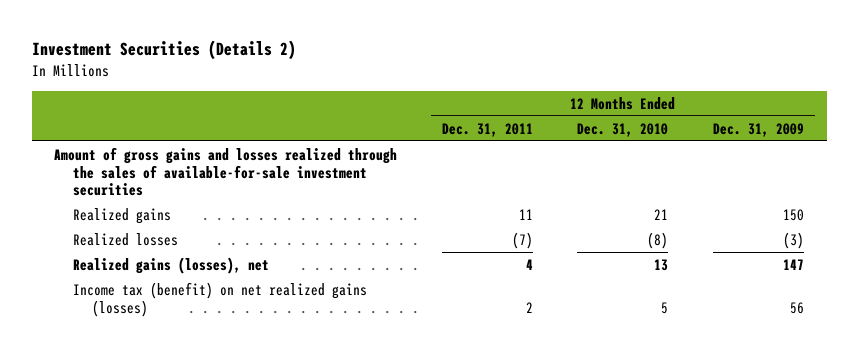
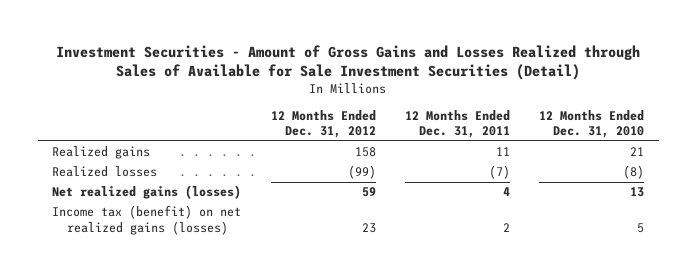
[31,40,296,61] Investment Securities (Details 2) -> [56,45,641,81] Investment Securities - Amount of Gross Gains and Losses Realized through Sales of Available for Sale Investment Securities (Detail)
[713,122,805,137] Dec. 31, 2009 -> none
none -> [270,109,376,139] 12 Months Ended Dec. 31, 2012
[53,146,397,197] Amount of gross gains and losses realized through the sales of available-for-sale investment securities -> none
[73,256,270,274] Realized gains (losses), net -> [52,185,242,200] Net realized gains (losses)

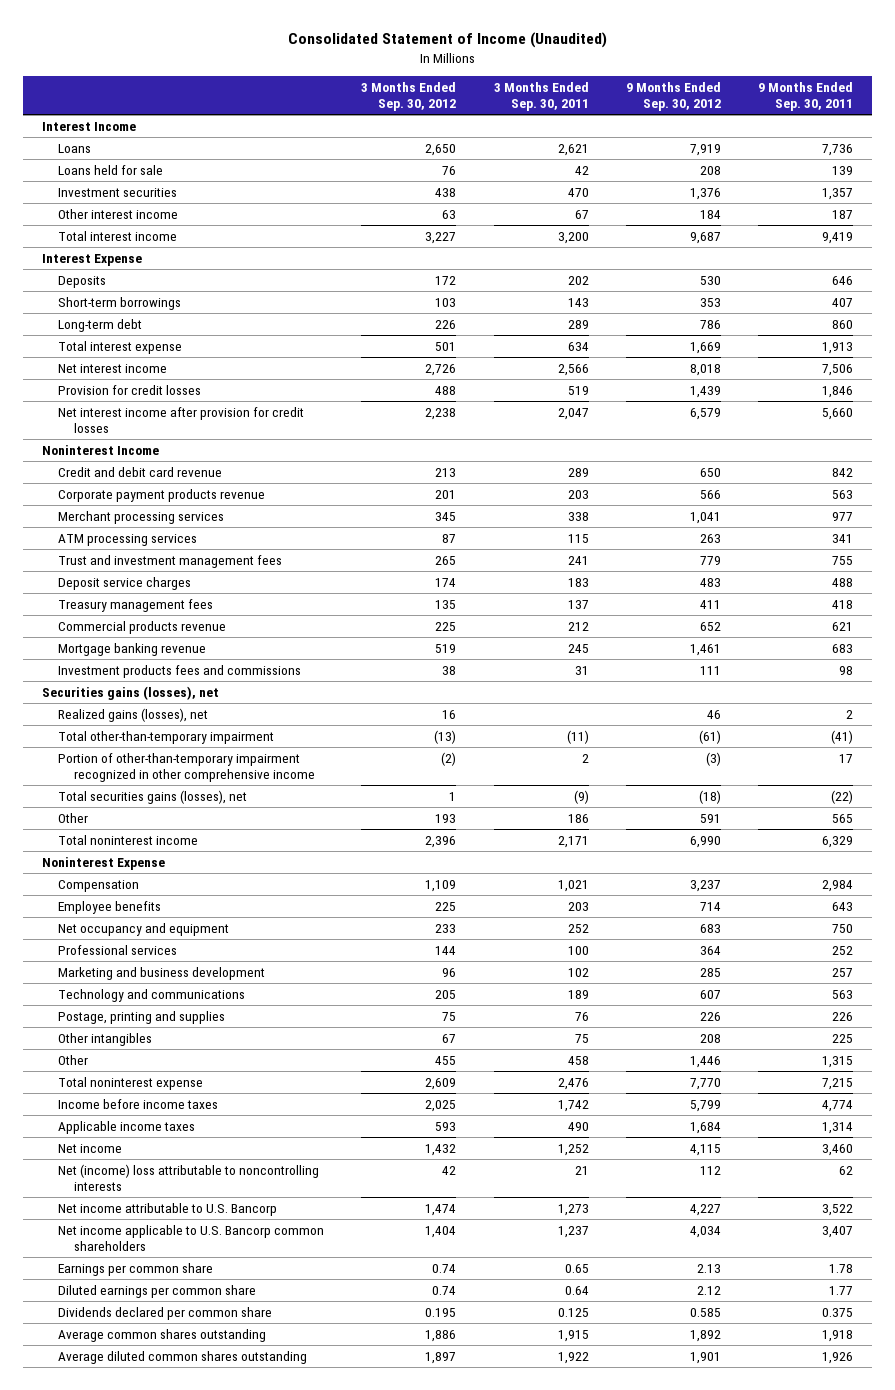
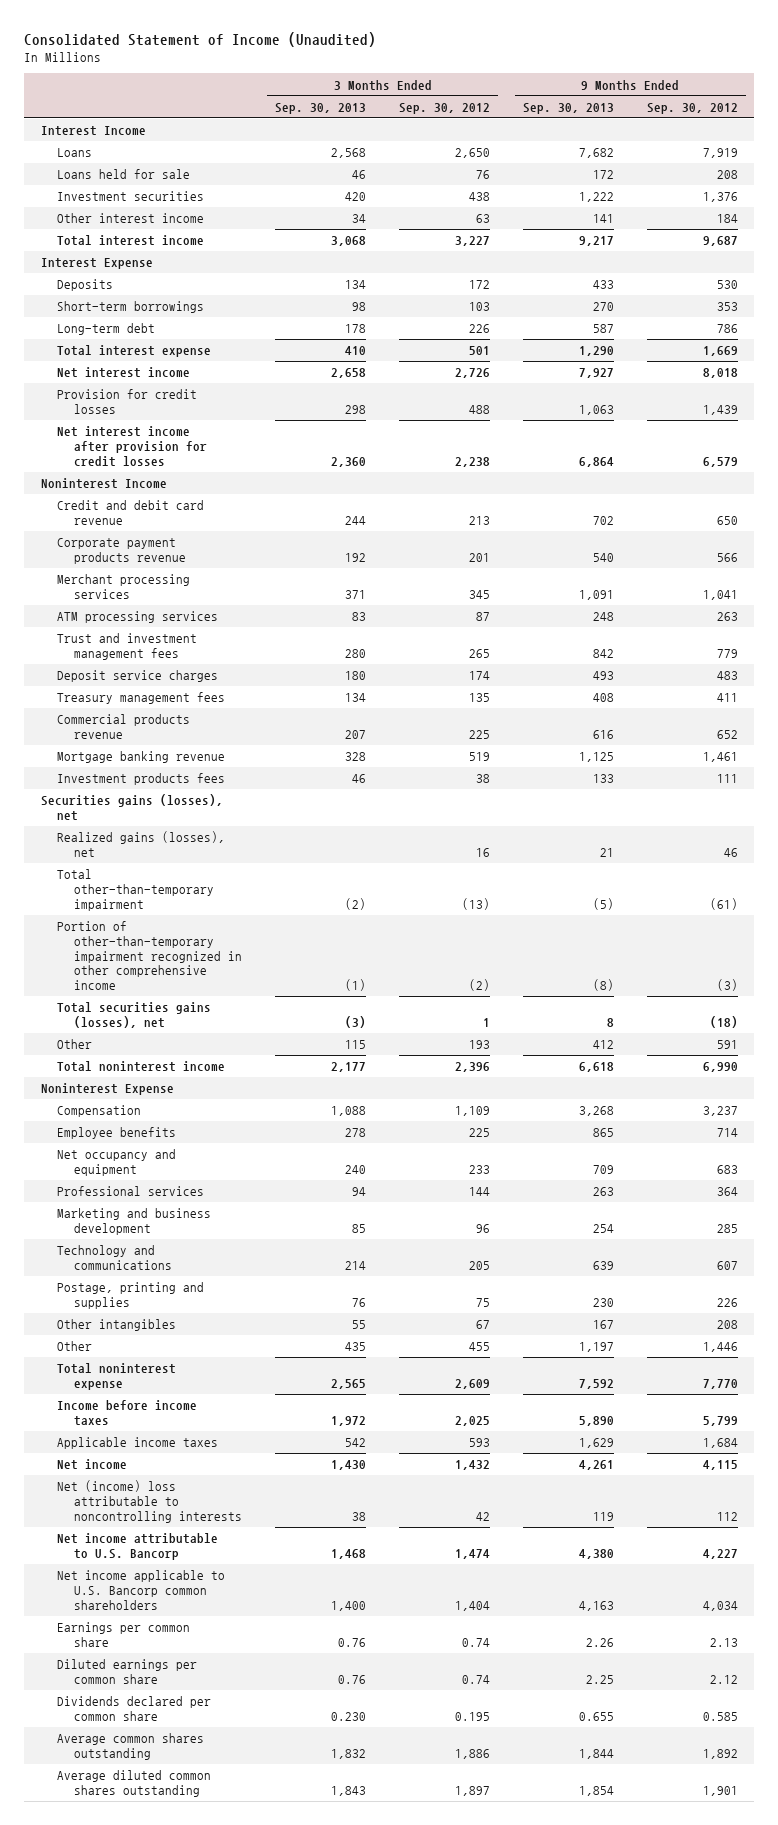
[493,81,589,112] 3 Months Ended Sep. 30, 2011 -> none
[758,81,854,112] 9 Months Ended Sep. 30, 2011 -> none
none -> [275,102,367,114] Sep. 30, 2013
none -> [522,102,614,114] Sep. 30, 2013
[57,664,301,678] Investment products fees and commissions -> [57,773,226,786] Investment products fees

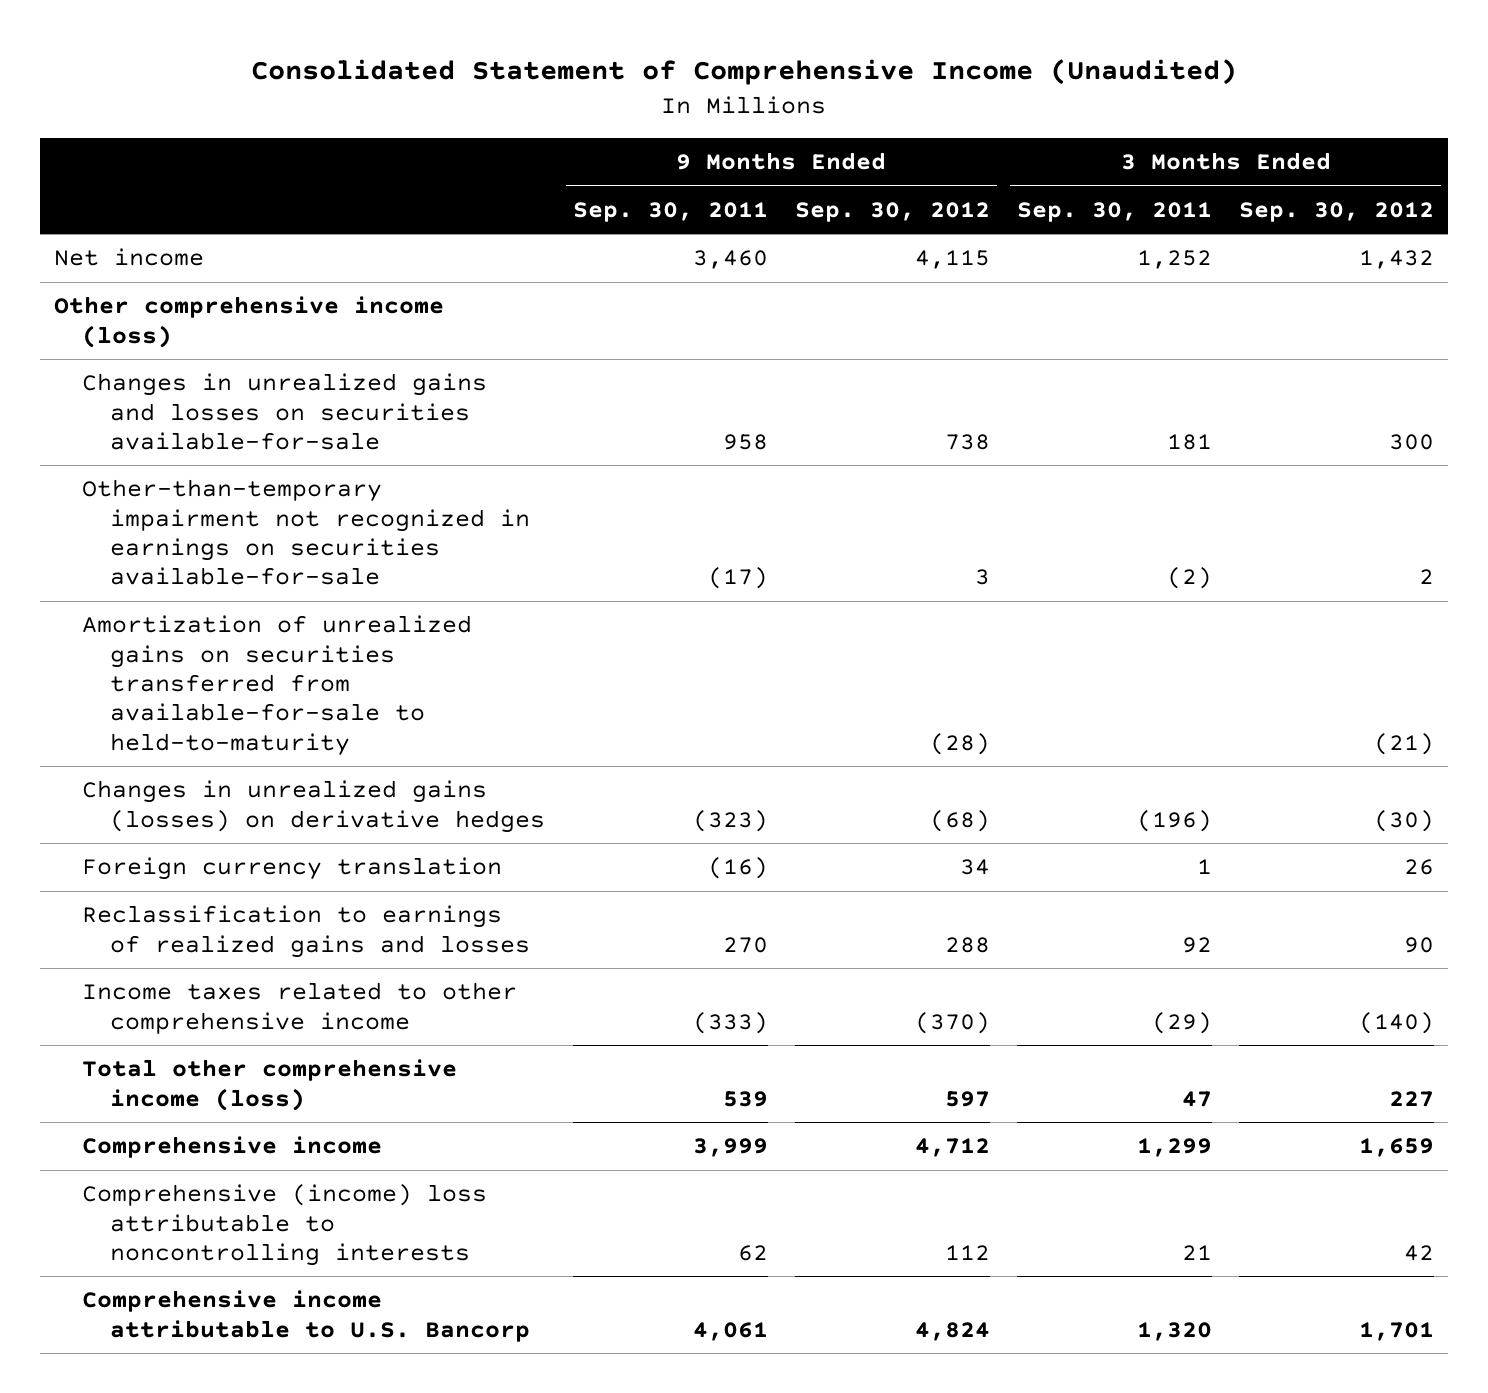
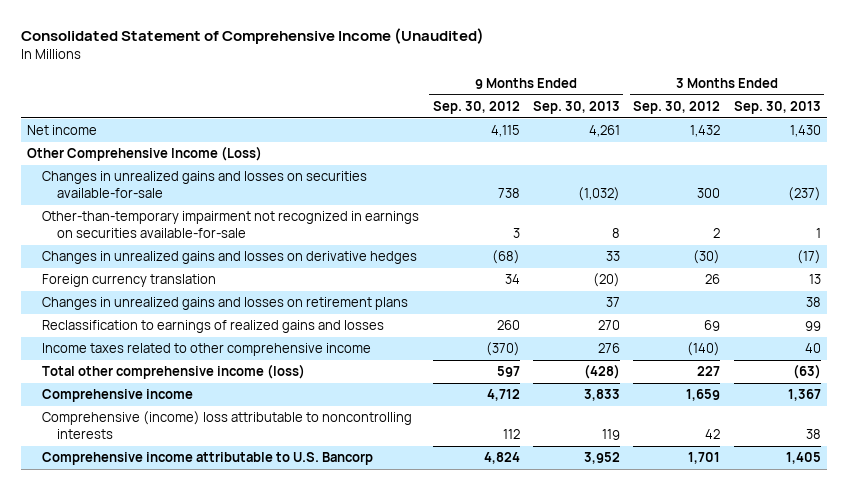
[572,201,768,222] Sep. 30, 2011 -> none
[1016,201,1212,222] Sep. 30, 2011 -> none
none -> [532,101,620,115] Sep. 30, 2013
none -> [733,101,821,115] Sep. 30, 2013
[53,296,444,348] Other comprehensive income (loss) -> [27,146,263,162] Other Comprehensive Income (Loss)
[81,615,472,756] Amortization of unrealized gains on securities transferred from available-for-sale to held-to-maturity -> none
[81,780,546,833] Changes in unrealized gains (losses) on derivative hedges -> [42,251,418,265] Changes in unrealized gains and losses on derivative hedges
none -> [42,297,409,311] Changes in unrealized gains and losses on retirement plans
[944,936,990,953] 288 -> [496,320,520,331] 260
[1404,936,1435,953] 90 -> [704,320,721,332] 69

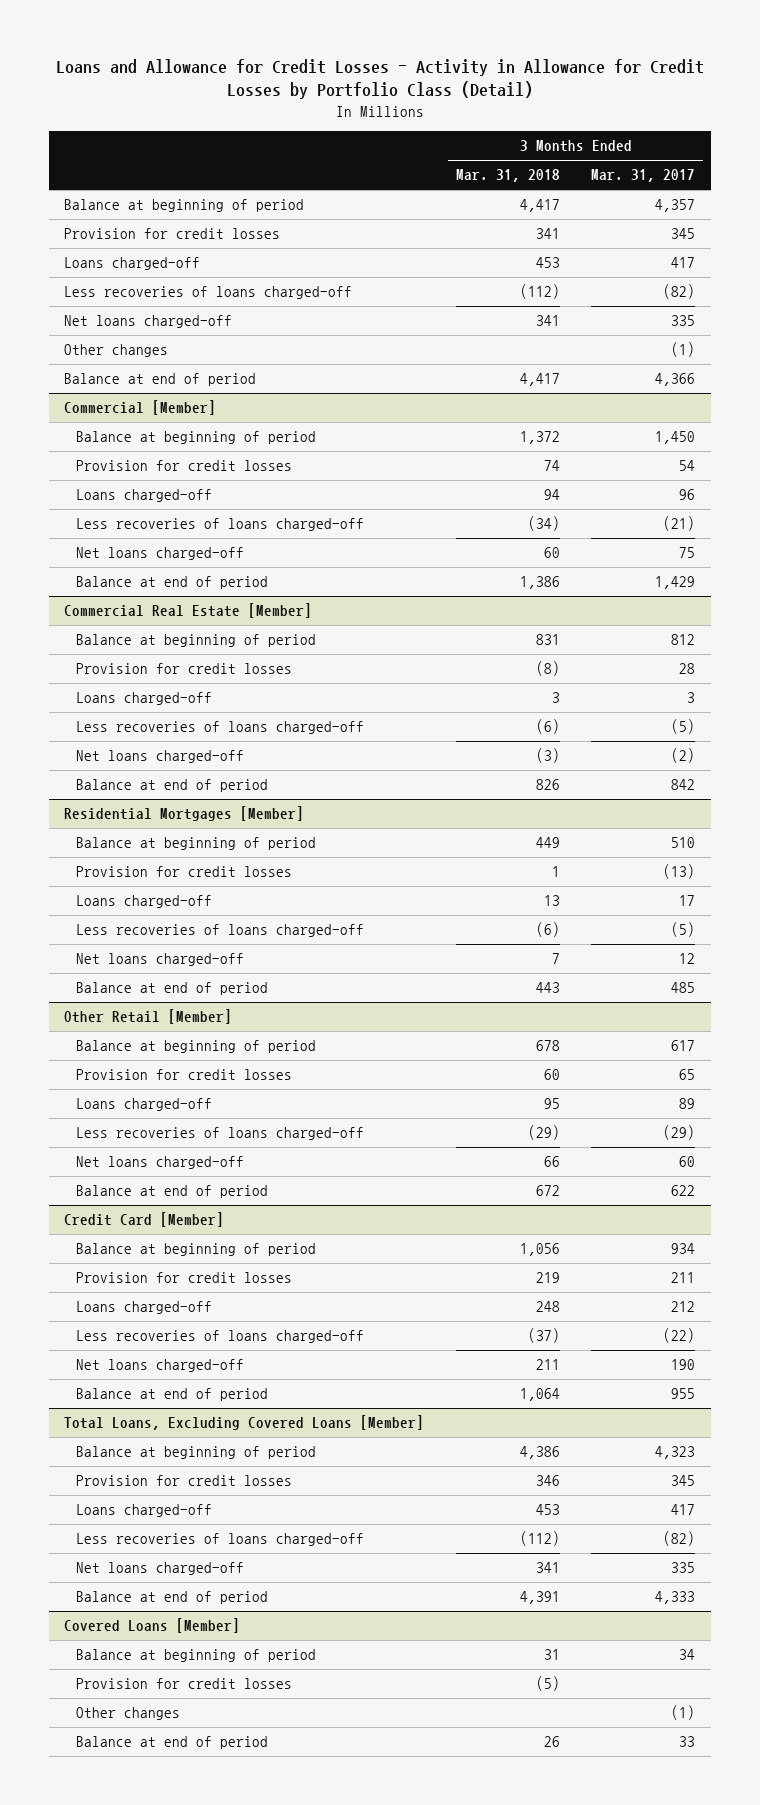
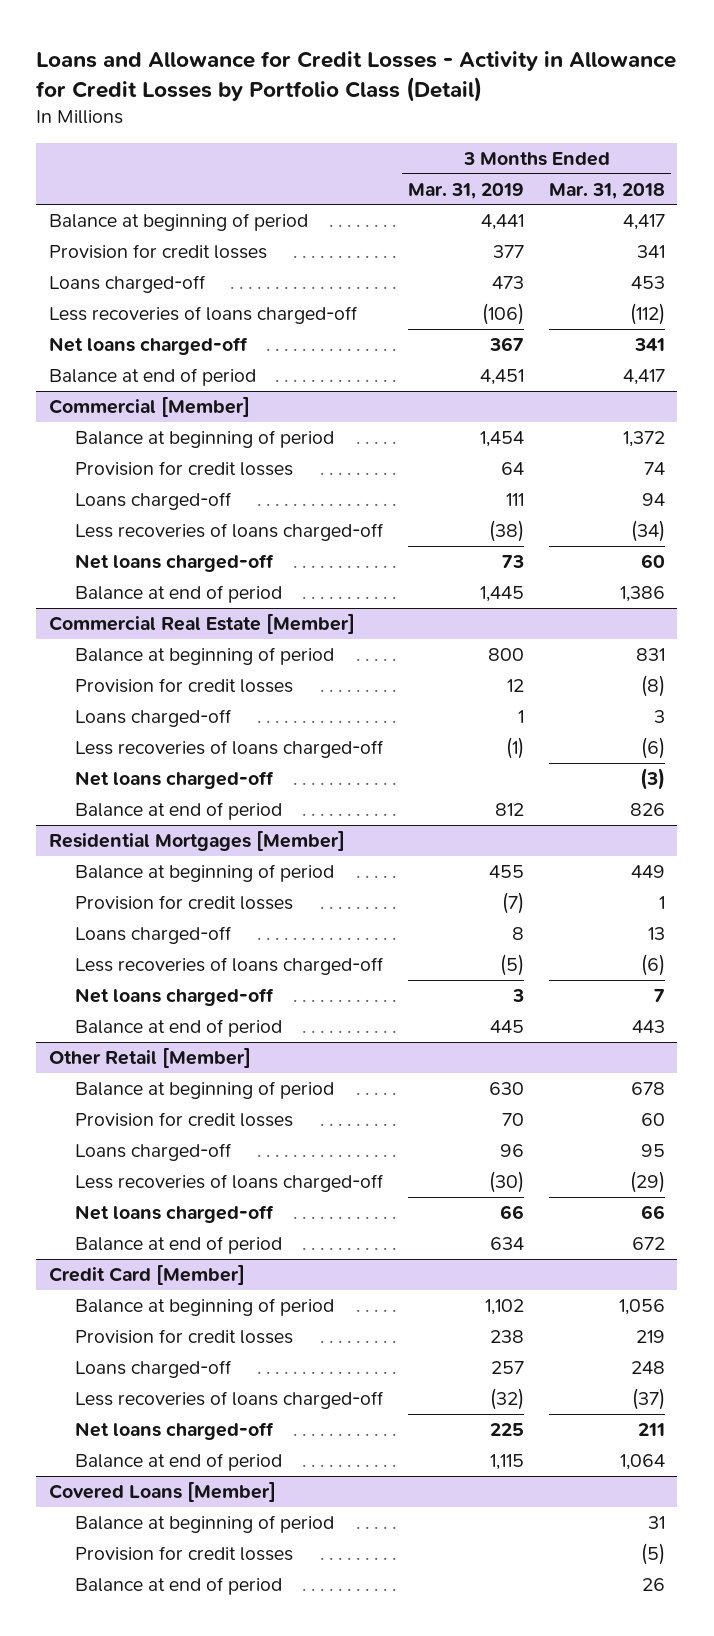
[591,169,696,183] Mar. 31, 2017 -> none
none -> [408,182,525,199] Mar. 31, 2019
[64,344,169,358] Other changes -> none
[64,1415,425,1431] Total Loans, Excluding Covered Loans [Member] -> none
[76,1446,317,1460] Balance at beginning of period -> none
[76,1475,293,1487] Provision for credit losses -> none
[76,1504,213,1518] Loans charged-off -> none
[76,1533,365,1547] Less recoveries of loans charged-off -> none
[76,1562,245,1576] Net loans charged-off -> none
[76,1591,269,1605] Balance at end of period -> none
[76,1707,181,1721] Other changes -> none

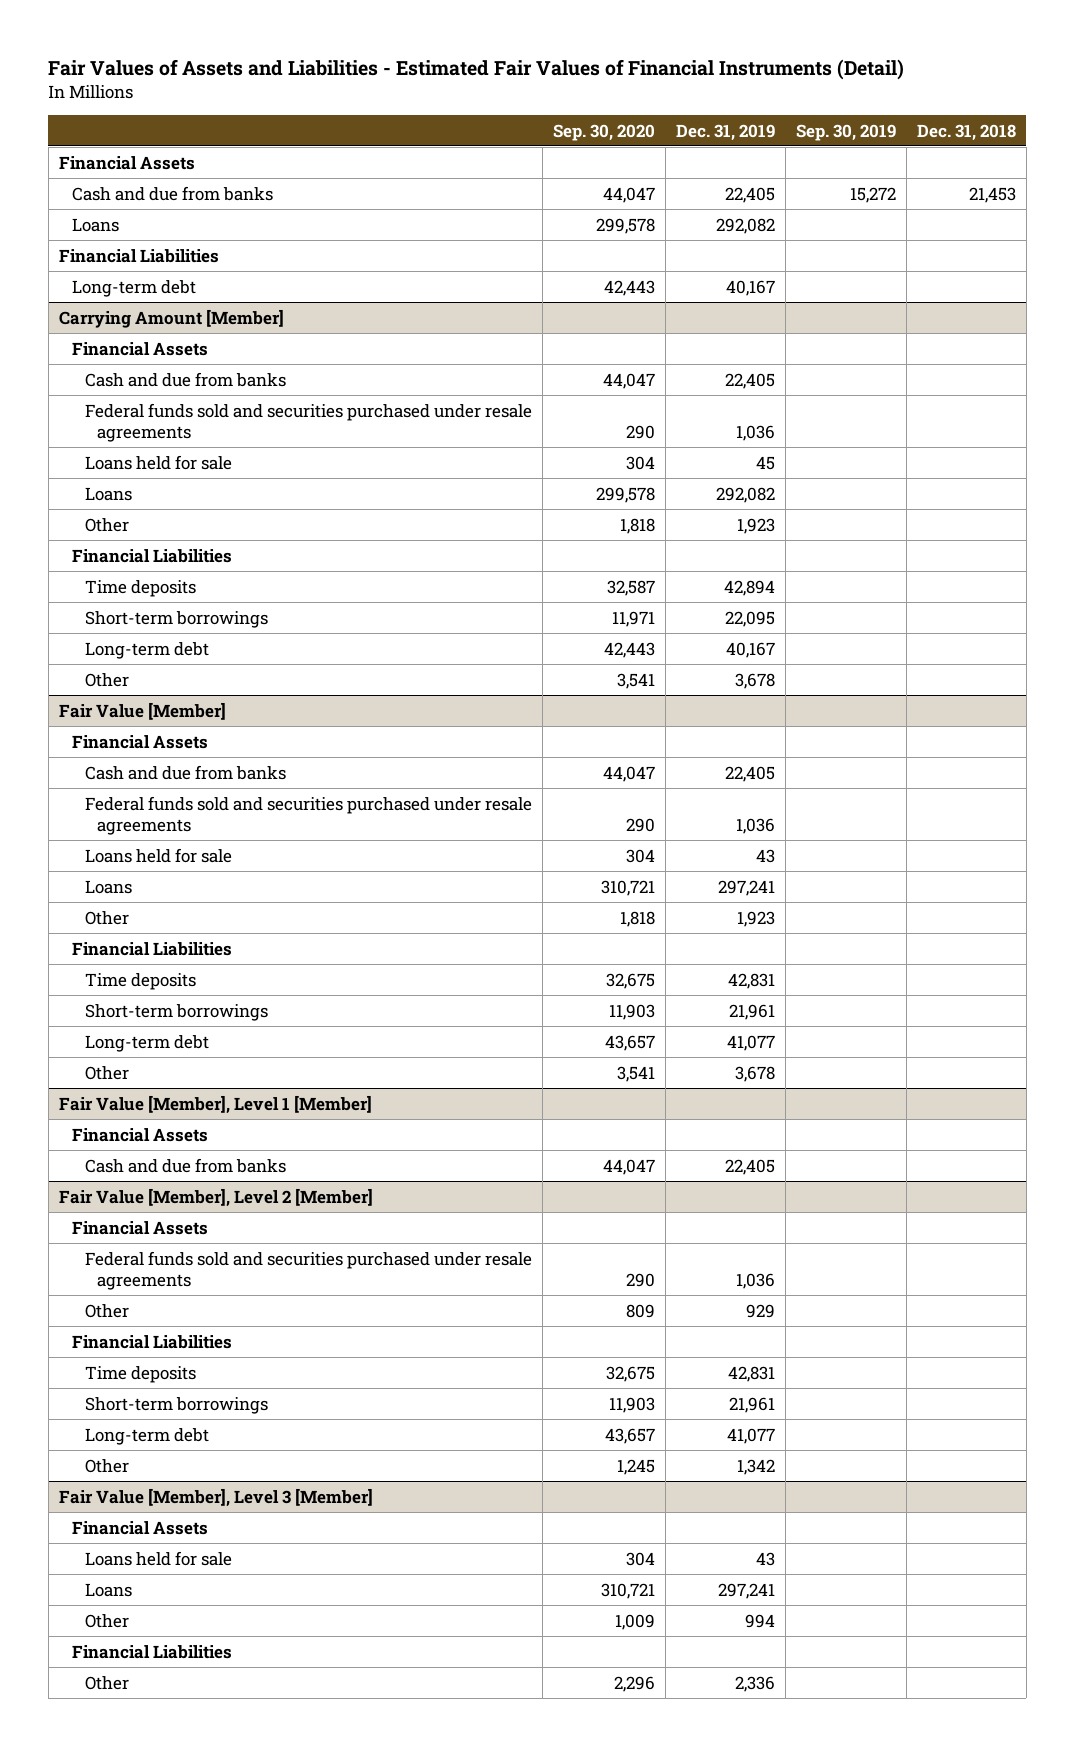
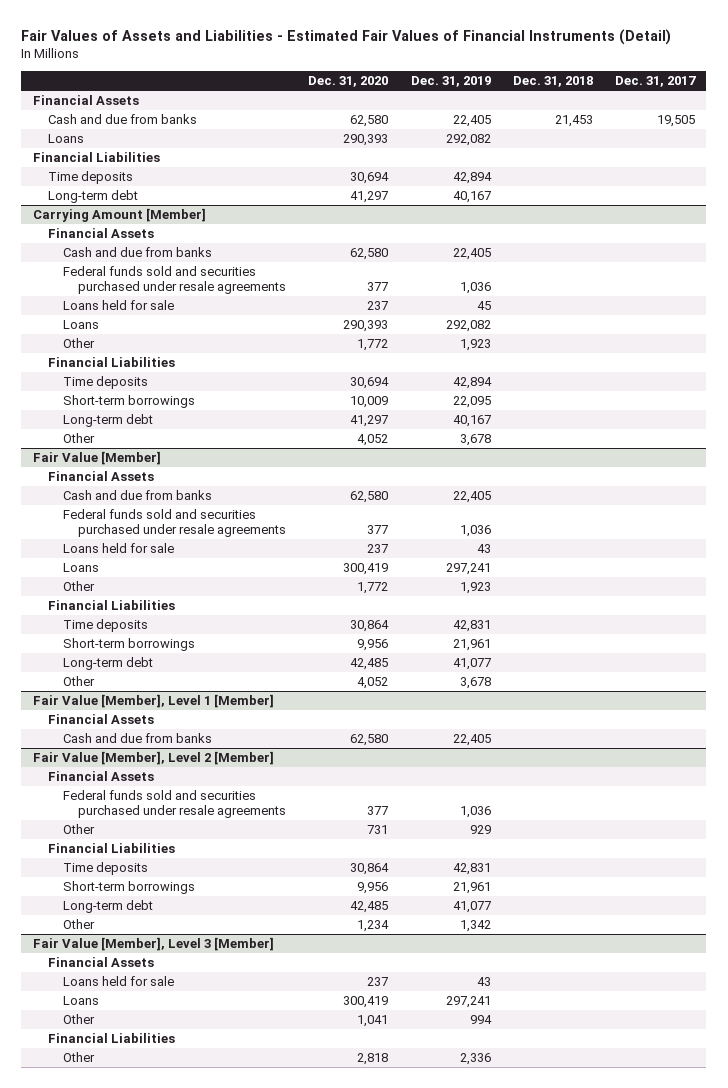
[552,123,655,141] Sep. 30, 2020 -> none
[795,123,896,141] Sep. 30, 2019 -> none
none -> [308,76,389,88] Dec. 31, 2020
none -> [615,76,697,88] Dec. 31, 2017
none -> [47,171,133,185] Time deposits

